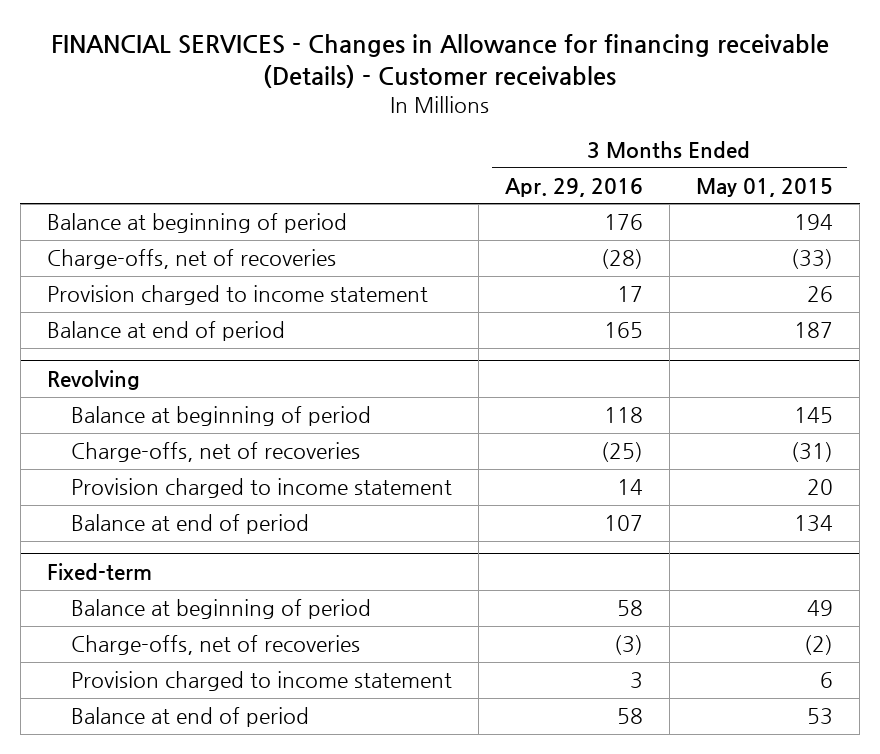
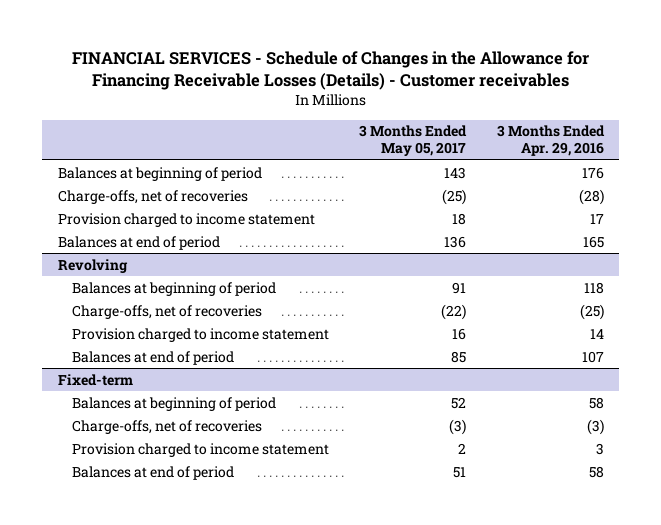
[51,34,830,88] FINANCIAL SERVICES - Changes in Allowance for financing receivable (Details) - Customer receivables -> [71,51,589,91] FINANCIAL SERVICES - Schedule of Changes in the Allowance for Financing Receivable Losses (Details) - Customer receivables
[696,177,834,197] May 01, 2015 -> none
none -> [359,125,468,157] 3 Months Ended May 05, 2017
[46,212,347,233] Balance at beginning of period -> [57,166,262,181] Balances at beginning of period
[46,320,285,341] Balance at end of period -> [57,235,220,250] Balances at end of period
[71,405,372,426] Balance at beginning of period -> [71,281,276,296] Balances at beginning of period
[71,513,310,534] Balance at end of period -> [71,350,234,365] Balances at end of period
[71,598,372,619] Balance at beginning of period -> [71,396,276,411] Balances at beginning of period
[71,706,310,727] Balance at end of period -> [71,465,234,480] Balances at end of period

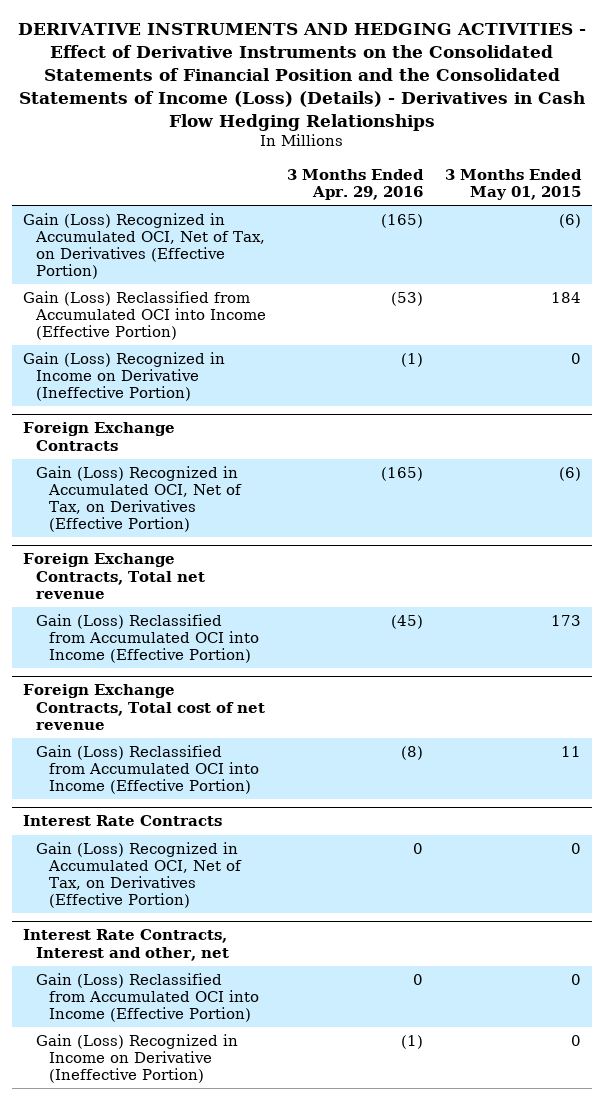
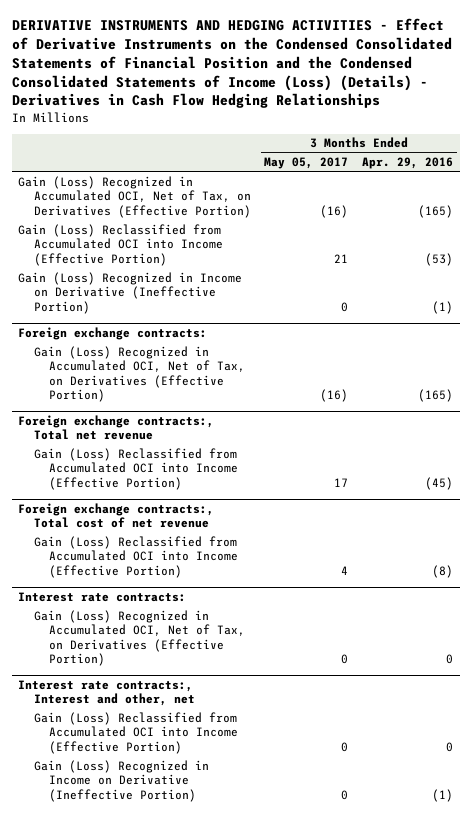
[17,23,586,131] DERIVATIVE INSTRUMENTS AND HEDGING ACTIVITIES - Effect of Derivative Instruments on the Consolidated Statements of Financial Position and the Consolidated Statements of Income (Loss) (Details) - Derivatives in Cash Flow Hedging Relationships -> [11,18,452,109] DERIVATIVE INSTRUMENTS AND HEDGING ACTIVITIES - Effect of Derivative Instruments on the Condensed Consolidated Statements of Financial Position and the Condensed Consolidated Statements of Income (Loss) (Details) - Derivatives in Cash Flow Hedging Relationships
[444,169,582,201] 3 Months Ended May 01, 2015 -> none
none -> [264,157,349,170] May 05, 2017
[23,422,176,451] Foreign Exchange Contracts -> [18,326,208,340] Foreign exchange contracts:
[23,553,206,599] Foreign Exchange Contracts, Total net revenue -> [18,414,215,441] Foreign exchange contracts:, Total net revenue
[23,684,266,730] Foreign Exchange Contracts, Total cost of net revenue -> [18,502,215,529] Foreign exchange contracts:, Total cost of net revenue
[23,815,223,827] Interest Rate Contracts -> [18,591,187,602] Interest rate contracts:
[23,929,230,961] Interest Rate Contracts, Interest and other, net -> [18,679,195,707] Interest rate contracts:, Interest and other, net

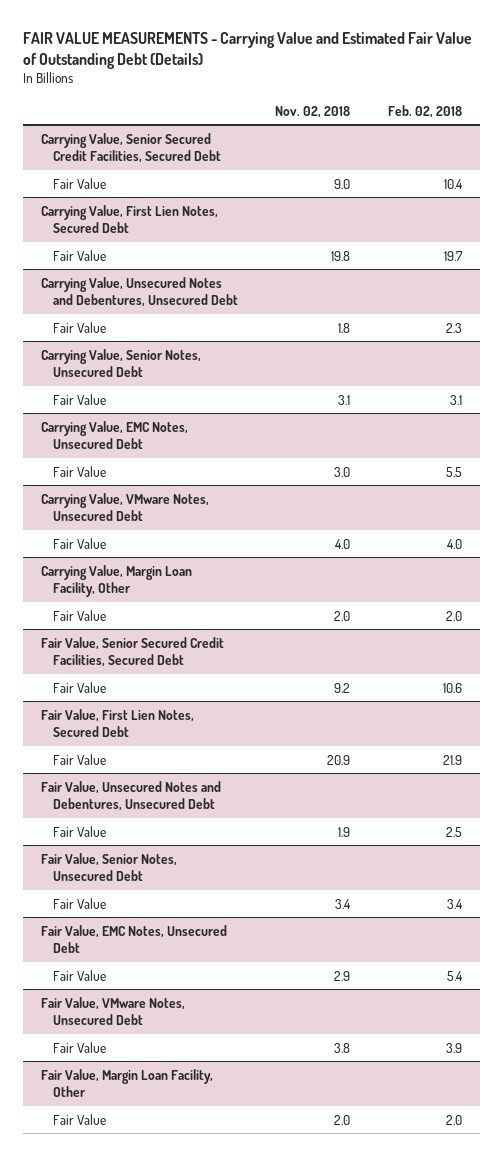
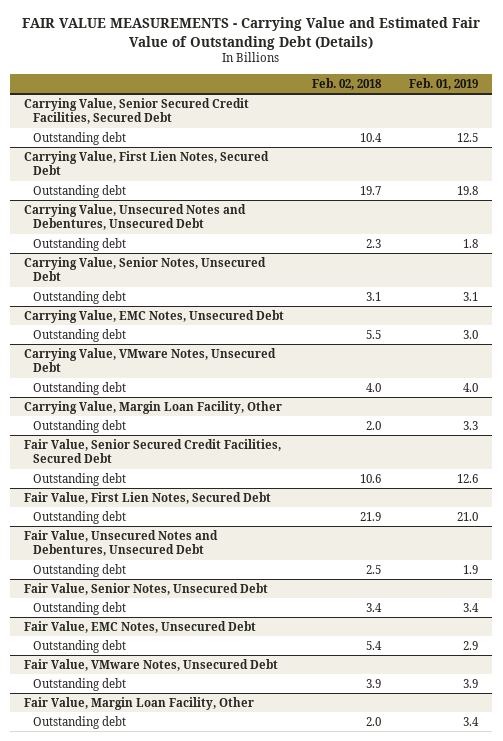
[275,105,351,118] Nov. 02, 2018 -> none
none -> [409,78,479,91] Feb. 01, 2019
[53,177,107,189] Fair Value -> [33,131,127,145] Outstanding debt
[53,249,107,261] Fair Value -> [33,184,127,198] Outstanding debt
[53,321,107,333] Fair Value -> [33,237,127,251] Outstanding debt
[53,393,107,405] Fair Value -> [33,290,127,304] Outstanding debt
[53,465,107,477] Fair Value -> [33,328,127,342] Outstanding debt
[53,537,107,549] Fair Value -> [33,381,127,395] Outstanding debt
[53,609,107,621] Fair Value -> [33,419,127,433] Outstanding debt
[53,681,107,693] Fair Value -> [33,472,127,486] Outstanding debt
[53,753,107,765] Fair Value -> [33,510,127,524] Outstanding debt
[53,825,107,837] Fair Value -> [33,563,127,577] Outstanding debt
[53,897,107,909] Fair Value -> [33,601,127,615] Outstanding debt
[53,969,107,981] Fair Value -> [33,639,127,653] Outstanding debt
[53,1041,107,1053] Fair Value -> [33,677,127,691] Outstanding debt
[53,1113,107,1125] Fair Value -> [33,715,127,729] Outstanding debt

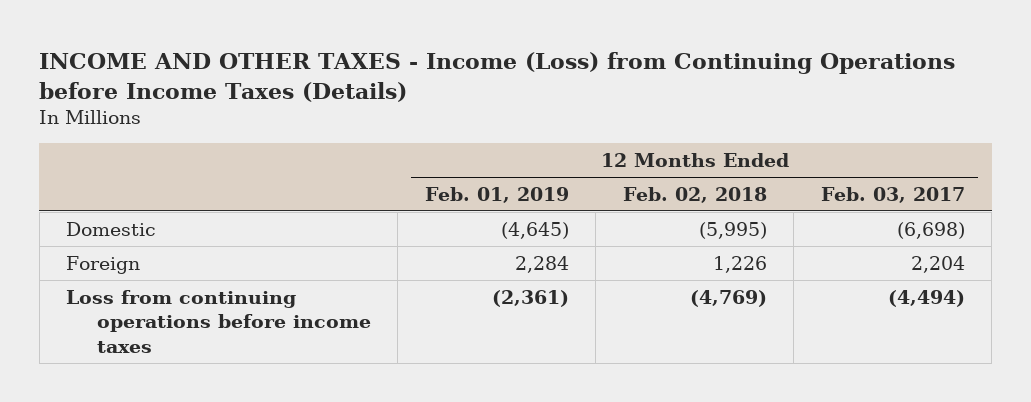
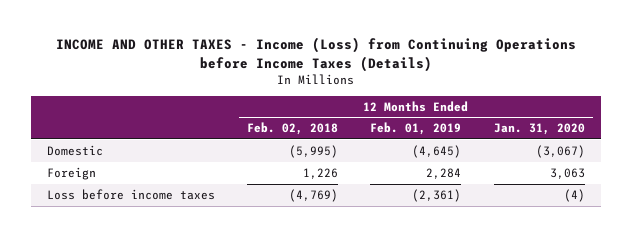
[820,186,965,203] Feb. 03, 2017 -> none
none -> [493,123,585,136] Jan. 31, 2020
[66,289,371,354] Loss from continuing operations before income taxes -> [47,188,216,200] Loss before income taxes

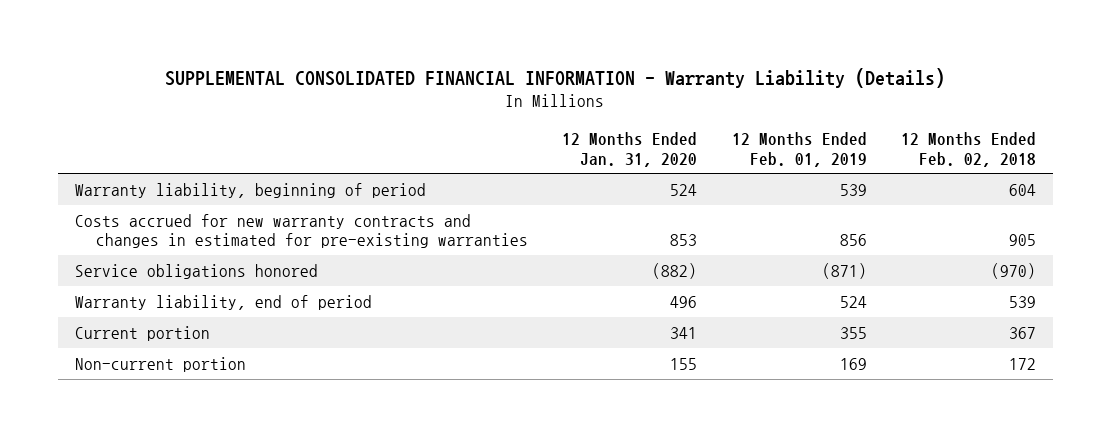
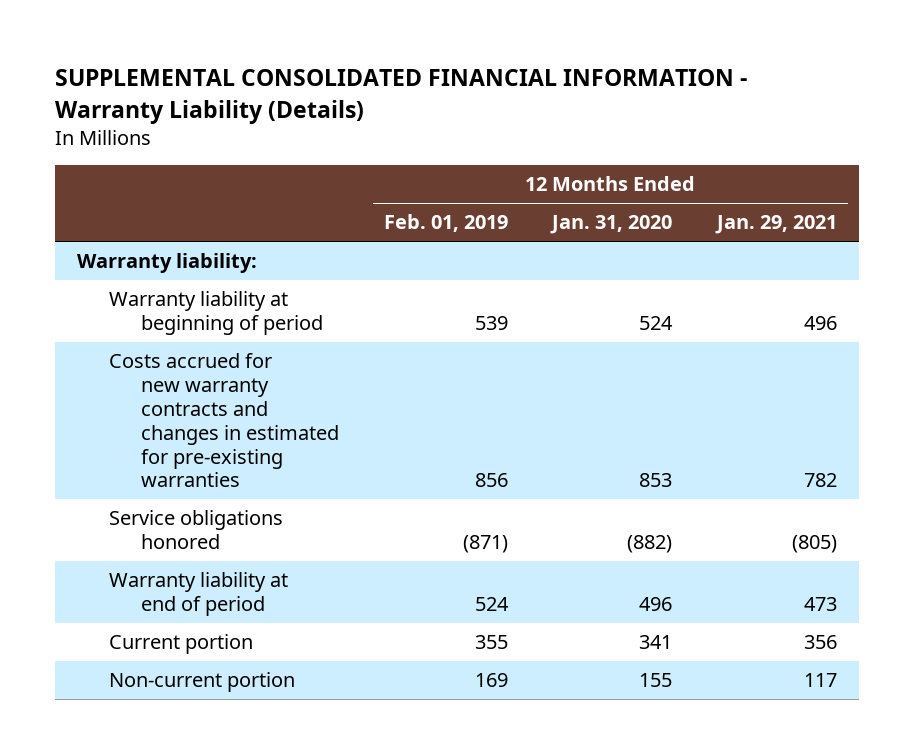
[901,131,1037,167] 12 Months Ended Feb. 02, 2018 -> none
none -> [715,215,838,235] Jan. 29, 2021
none -> [77,253,258,274] Warranty liability:
[74,182,426,198] Warranty liability, beginning of period -> [109,291,324,336] Warranty liability at beginning of period
[74,294,372,310] Warranty liability, end of period -> [109,572,289,617] Warranty liability at end of period

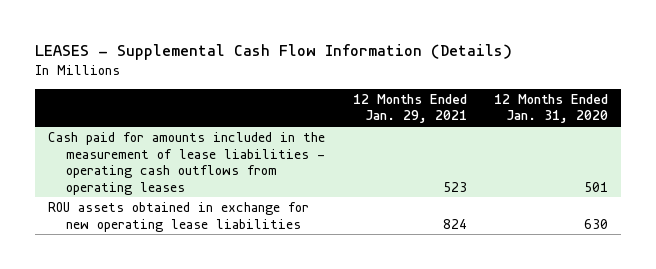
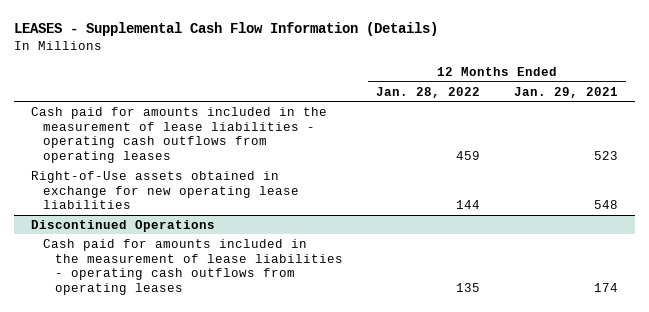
[493,93,608,124] 12 Months Ended Jan. 31, 2020 -> none
none -> [376,86,481,98] Jan. 28, 2022
[48,202,310,232] ROU assets obtained in exchange for new operating lease liabilities -> [30,170,299,210] Right-of-Use assets obtained in exchange for new operating lease liabilities
[442,218,467,229] 824 -> [593,200,618,210] 548
none -> [30,219,215,232] Discontinued Operations
none -> [42,238,344,296] Cash paid for amounts included in the measurement of lease liabilities - operating cash outflows from operating leases

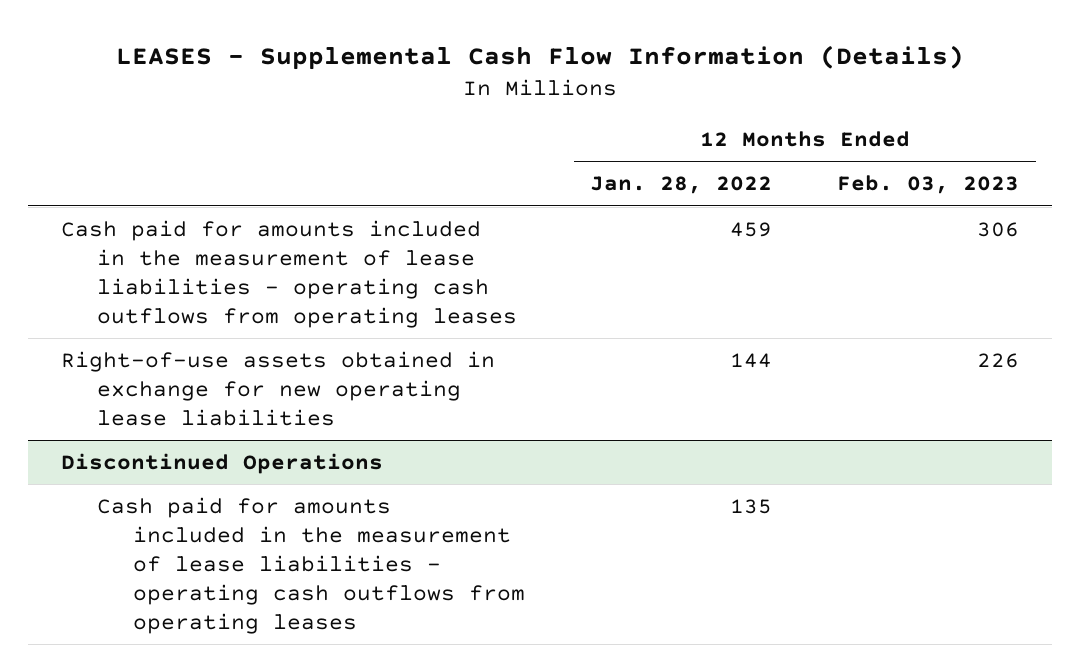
[513,86,618,98] Jan. 29, 2021 -> none
none -> [837,175,1020,195] Feb. 03, 2023
[30,170,299,210] Right-of-Use assets obtained in exchange for new operating lease liabilities -> [60,350,495,426] Right-of-use assets obtained in exchange for new operating lease liabilities

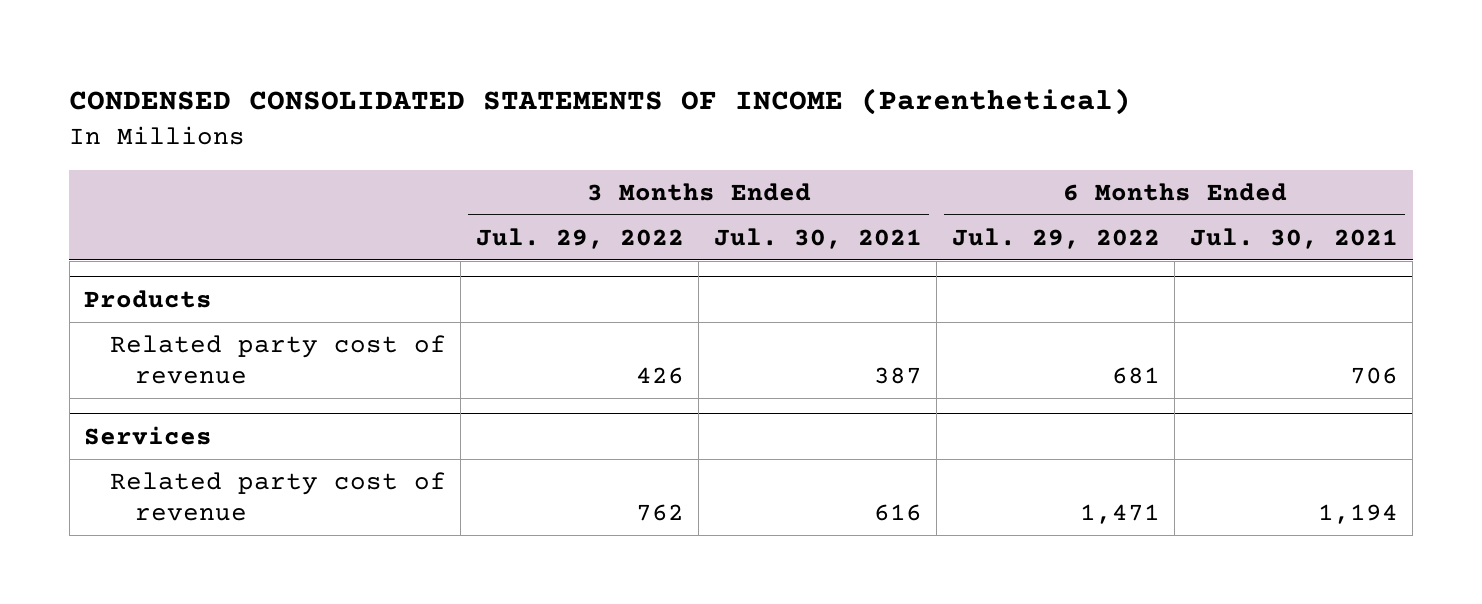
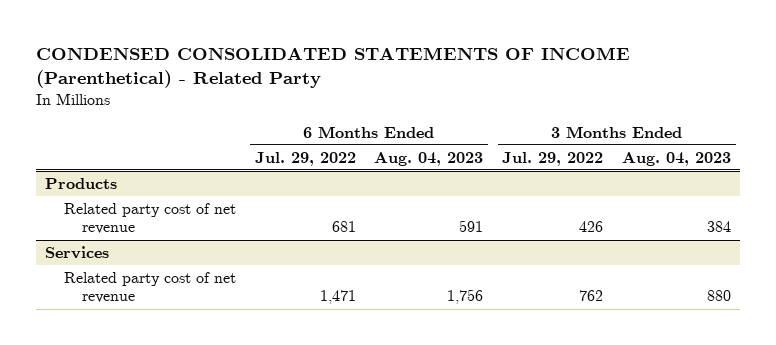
[69,88,1132,116] CONDENSED CONSOLIDATED STATEMENTS OF INCOME (Parenthetical) -> [35,46,630,88] CONDENSED CONSOLIDATED STATEMENTS OF INCOME (Parenthetical) - Related Party
[713,227,922,249] Jul. 30, 2021 -> none
[1189,227,1398,249] Jul. 30, 2021 -> none
none -> [374,151,484,166] Aug. 04, 2023
none -> [622,151,732,166] Aug. 04, 2023
[109,334,446,385] Related party cost of revenue -> [63,202,236,235] Related party cost of net revenue
[109,471,446,522] Related party cost of revenue -> [63,271,236,304] Related party cost of net revenue

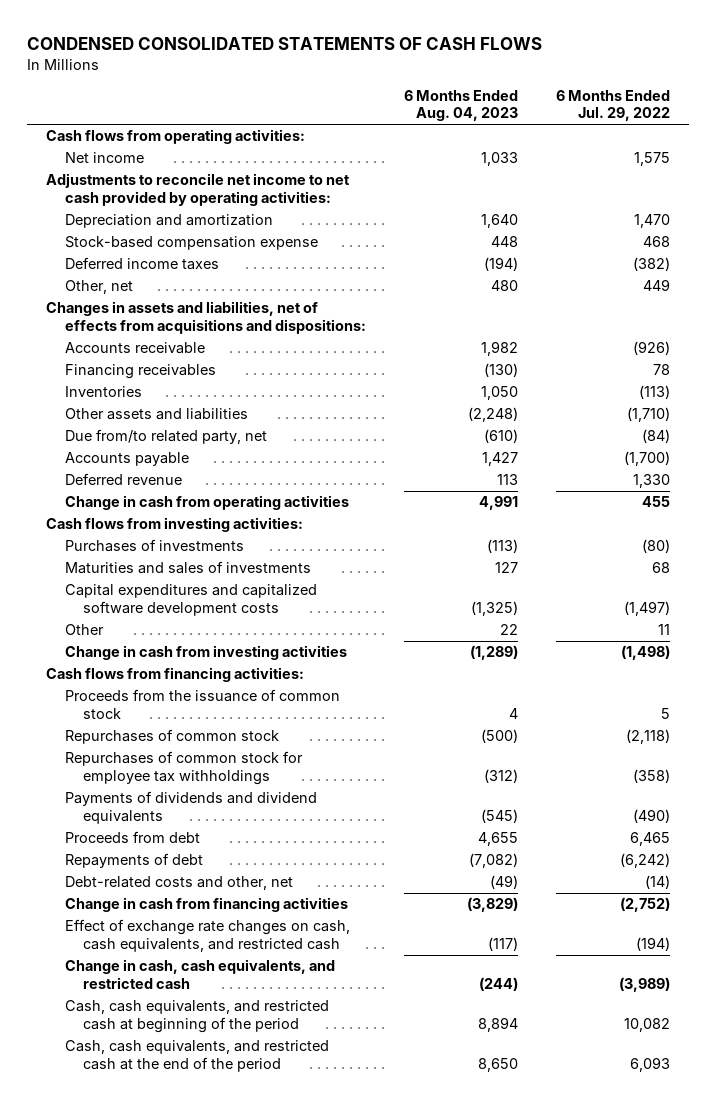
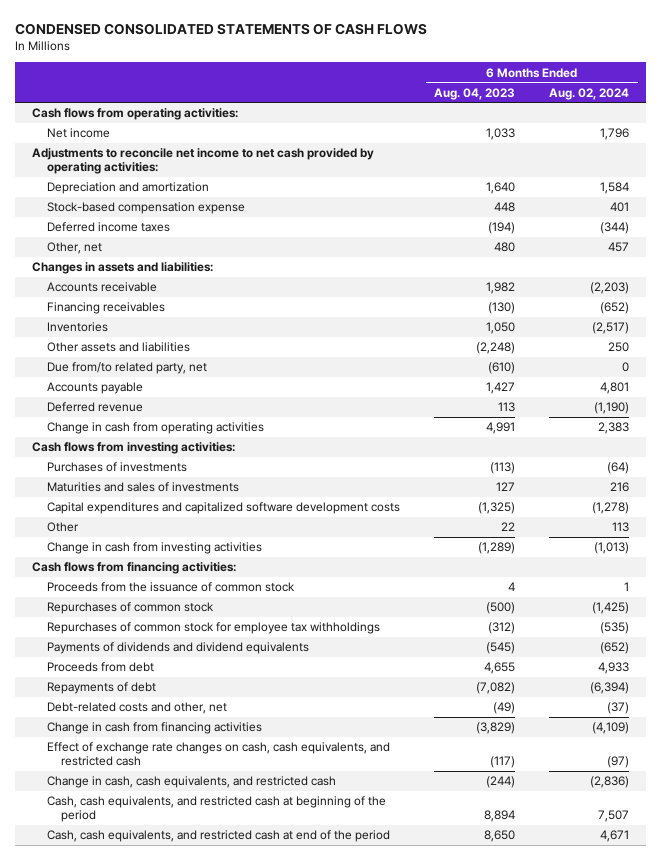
[556,89,671,122] 6 Months Ended Jul. 29, 2022 -> none
none -> [549,87,630,100] Aug. 02, 2024
[46,301,366,335] Changes in assets and liabilities, net of effects from acquisitions and dispositions: -> [32,262,214,275] Changes in assets and liabilities:
[64,1040,329,1073] Cash, cash equivalents, and restricted cash at the end of the period -> [46,830,390,843] Cash, cash equivalents, and restricted cash at end of the period

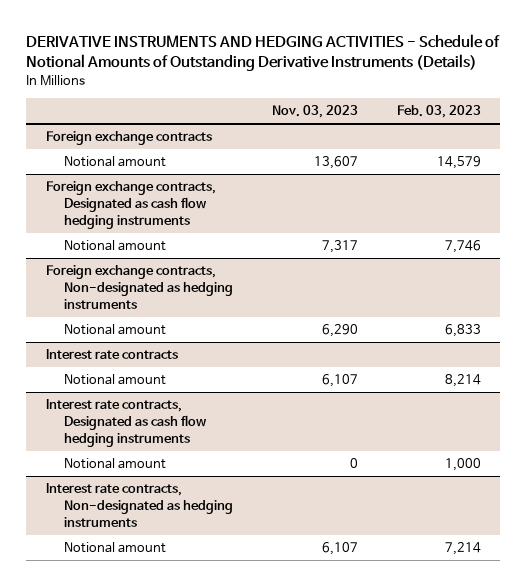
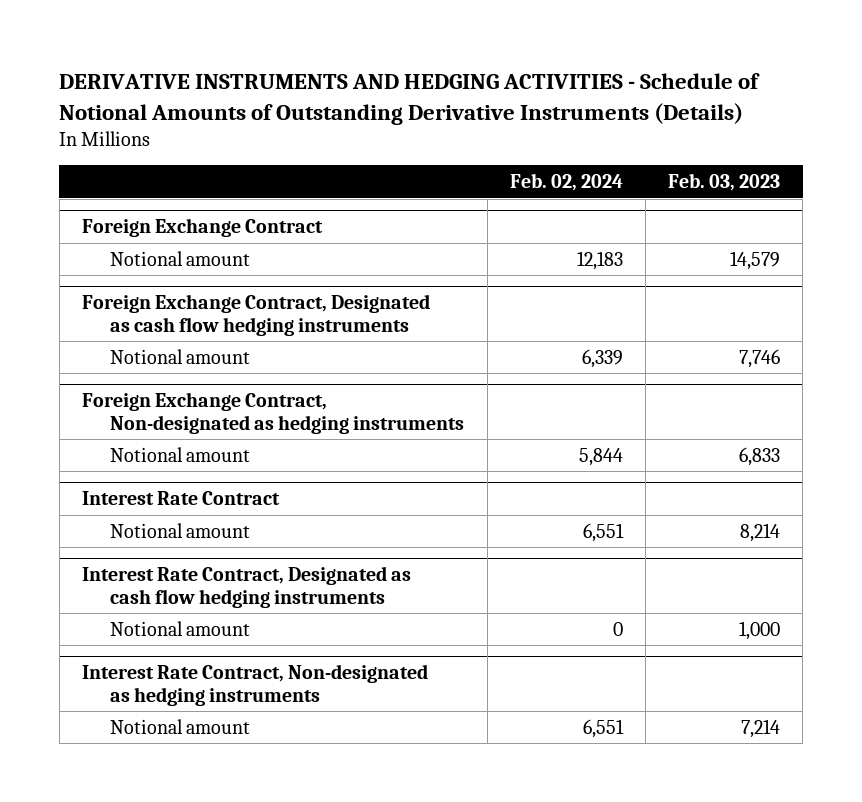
[271,105,358,119] Nov. 03, 2023 -> none
none -> [509,173,623,192] Feb. 02, 2024
[45,131,212,146] Foreign exchange contracts -> [81,218,323,238] Foreign Exchange Contract
[45,181,216,229] Foreign exchange contracts, Designated as cash flow hedging instruments -> [81,294,430,336] Foreign Exchange Contract, Designated as cash flow hedging instruments
[45,265,233,309] Foreign exchange contracts, Non-designated as hedging instruments -> [81,392,465,434] Foreign Exchange Contract, Non-designated as hedging instruments
[45,349,178,360] Interest rate contracts -> [81,491,280,506] Interest Rate Contract
[45,399,207,447] Interest rate contracts, Designated as cash flow hedging instruments -> [81,566,411,608] Interest Rate Contract, Designated as cash flow hedging instruments
[45,483,233,527] Interest rate contracts, Non-designated as hedging instruments -> [81,664,428,706] Interest Rate Contract, Non-designated as hedging instruments

